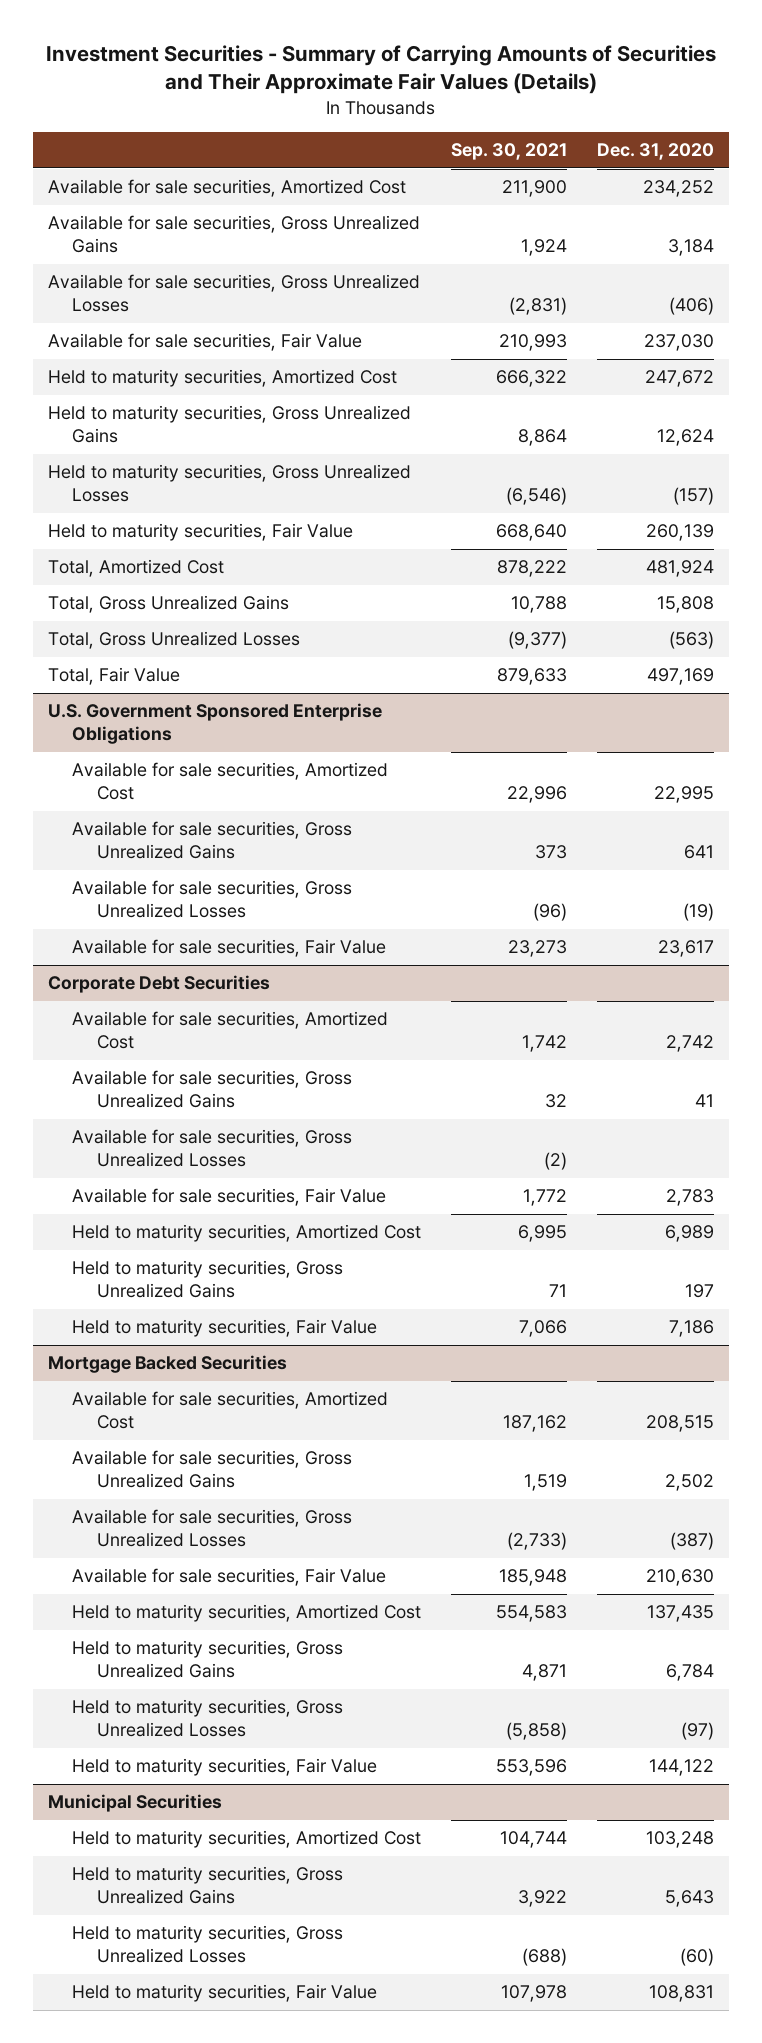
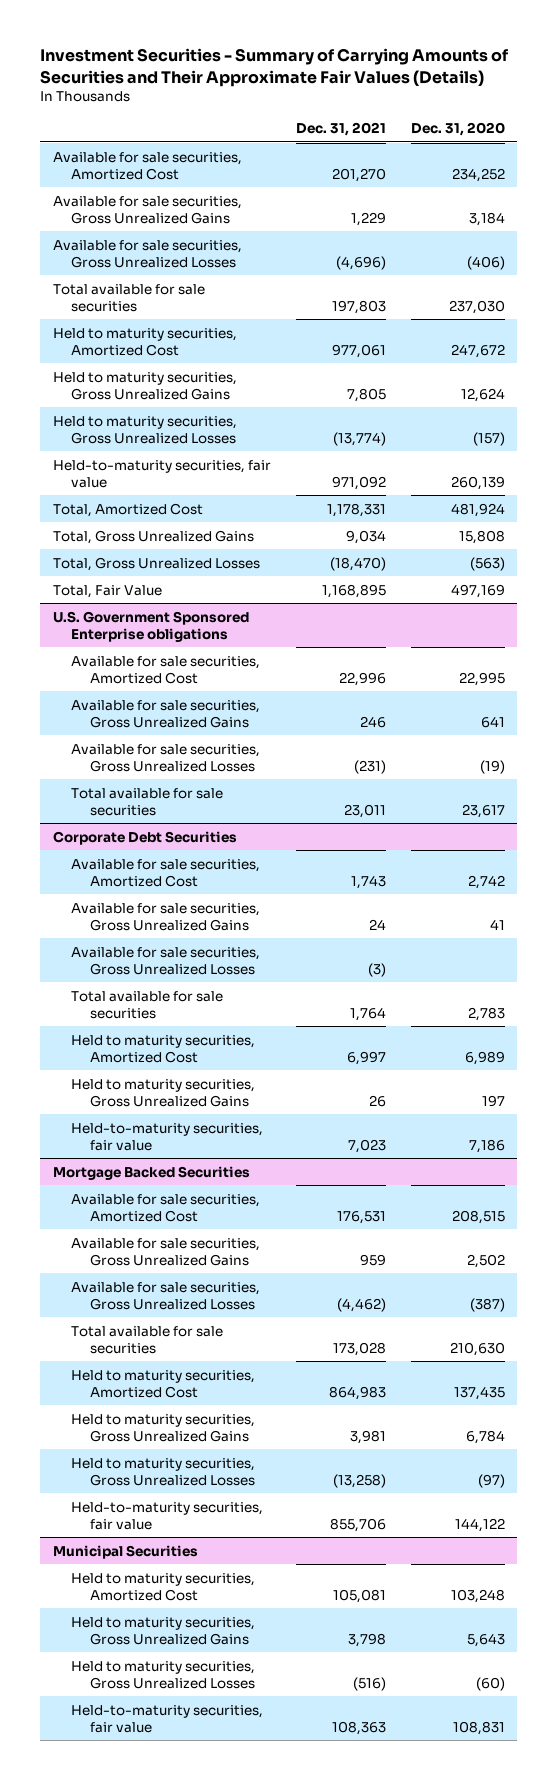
[451,143,568,161] Sep. 30, 2021 -> none
none -> [295,122,386,137] Dec. 31, 2021
[47,333,362,352] Available for sale securities, Fair Value -> [52,283,205,312] Total available for sale securities
[47,523,353,542] Held to maturity securities, Fair Value -> [52,459,271,488] Held-to-maturity securities, fair value
[47,703,382,745] U.S. Government Sponsored Enterprise Obligations -> [52,610,249,642] U.S. Government Sponsored Enterprise obligations
[72,939,387,958] Available for sale securities, Fair Value -> [71,787,224,816] Total available for sale securities
[72,1188,387,1207] Available for sale securities, Fair Value -> [71,990,224,1019] Total available for sale securities
[72,1319,378,1338] Held to maturity securities, Fair Value -> [71,1122,264,1151] Held-to-maturity securities, fair value
[72,1568,387,1587] Available for sale securities, Fair Value -> [71,1325,224,1354] Total available for sale securities
[72,1758,378,1777] Held to maturity securities, Fair Value -> [71,1501,264,1530] Held-to-maturity securities, fair value
[72,1984,378,2003] Held to maturity securities, Fair Value -> [71,1704,264,1733] Held-to-maturity securities, fair value

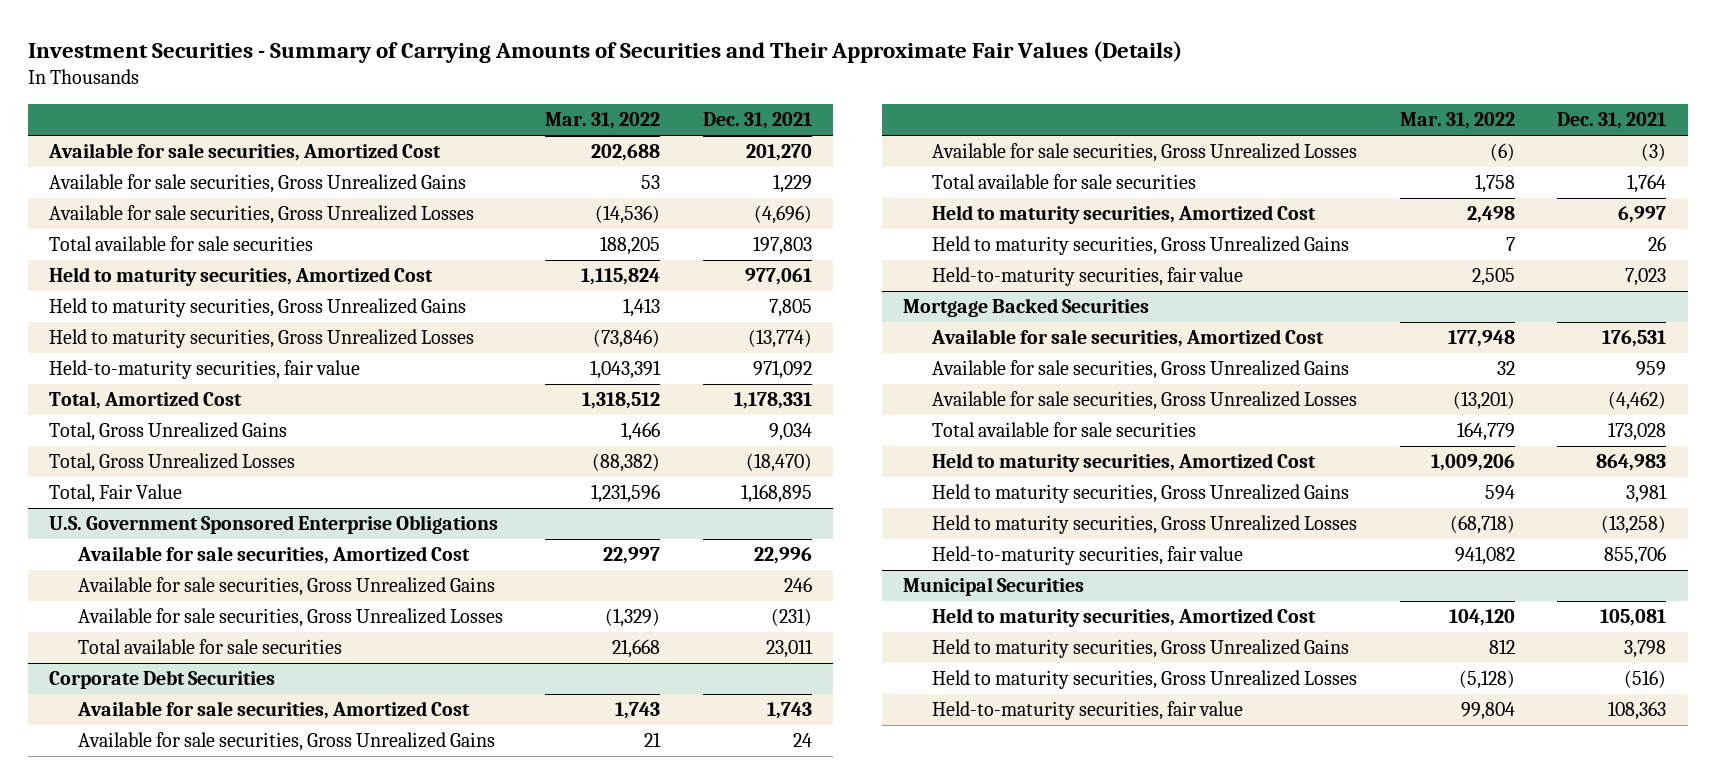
[410,122,505,137] Dec. 31, 2020 -> none
none -> [545,112,661,130] Mar. 31, 2022
[52,610,249,642] U.S. Government Sponsored Enterprise obligations -> [48,515,498,535] U.S. Government Sponsored Enterprise Obligations

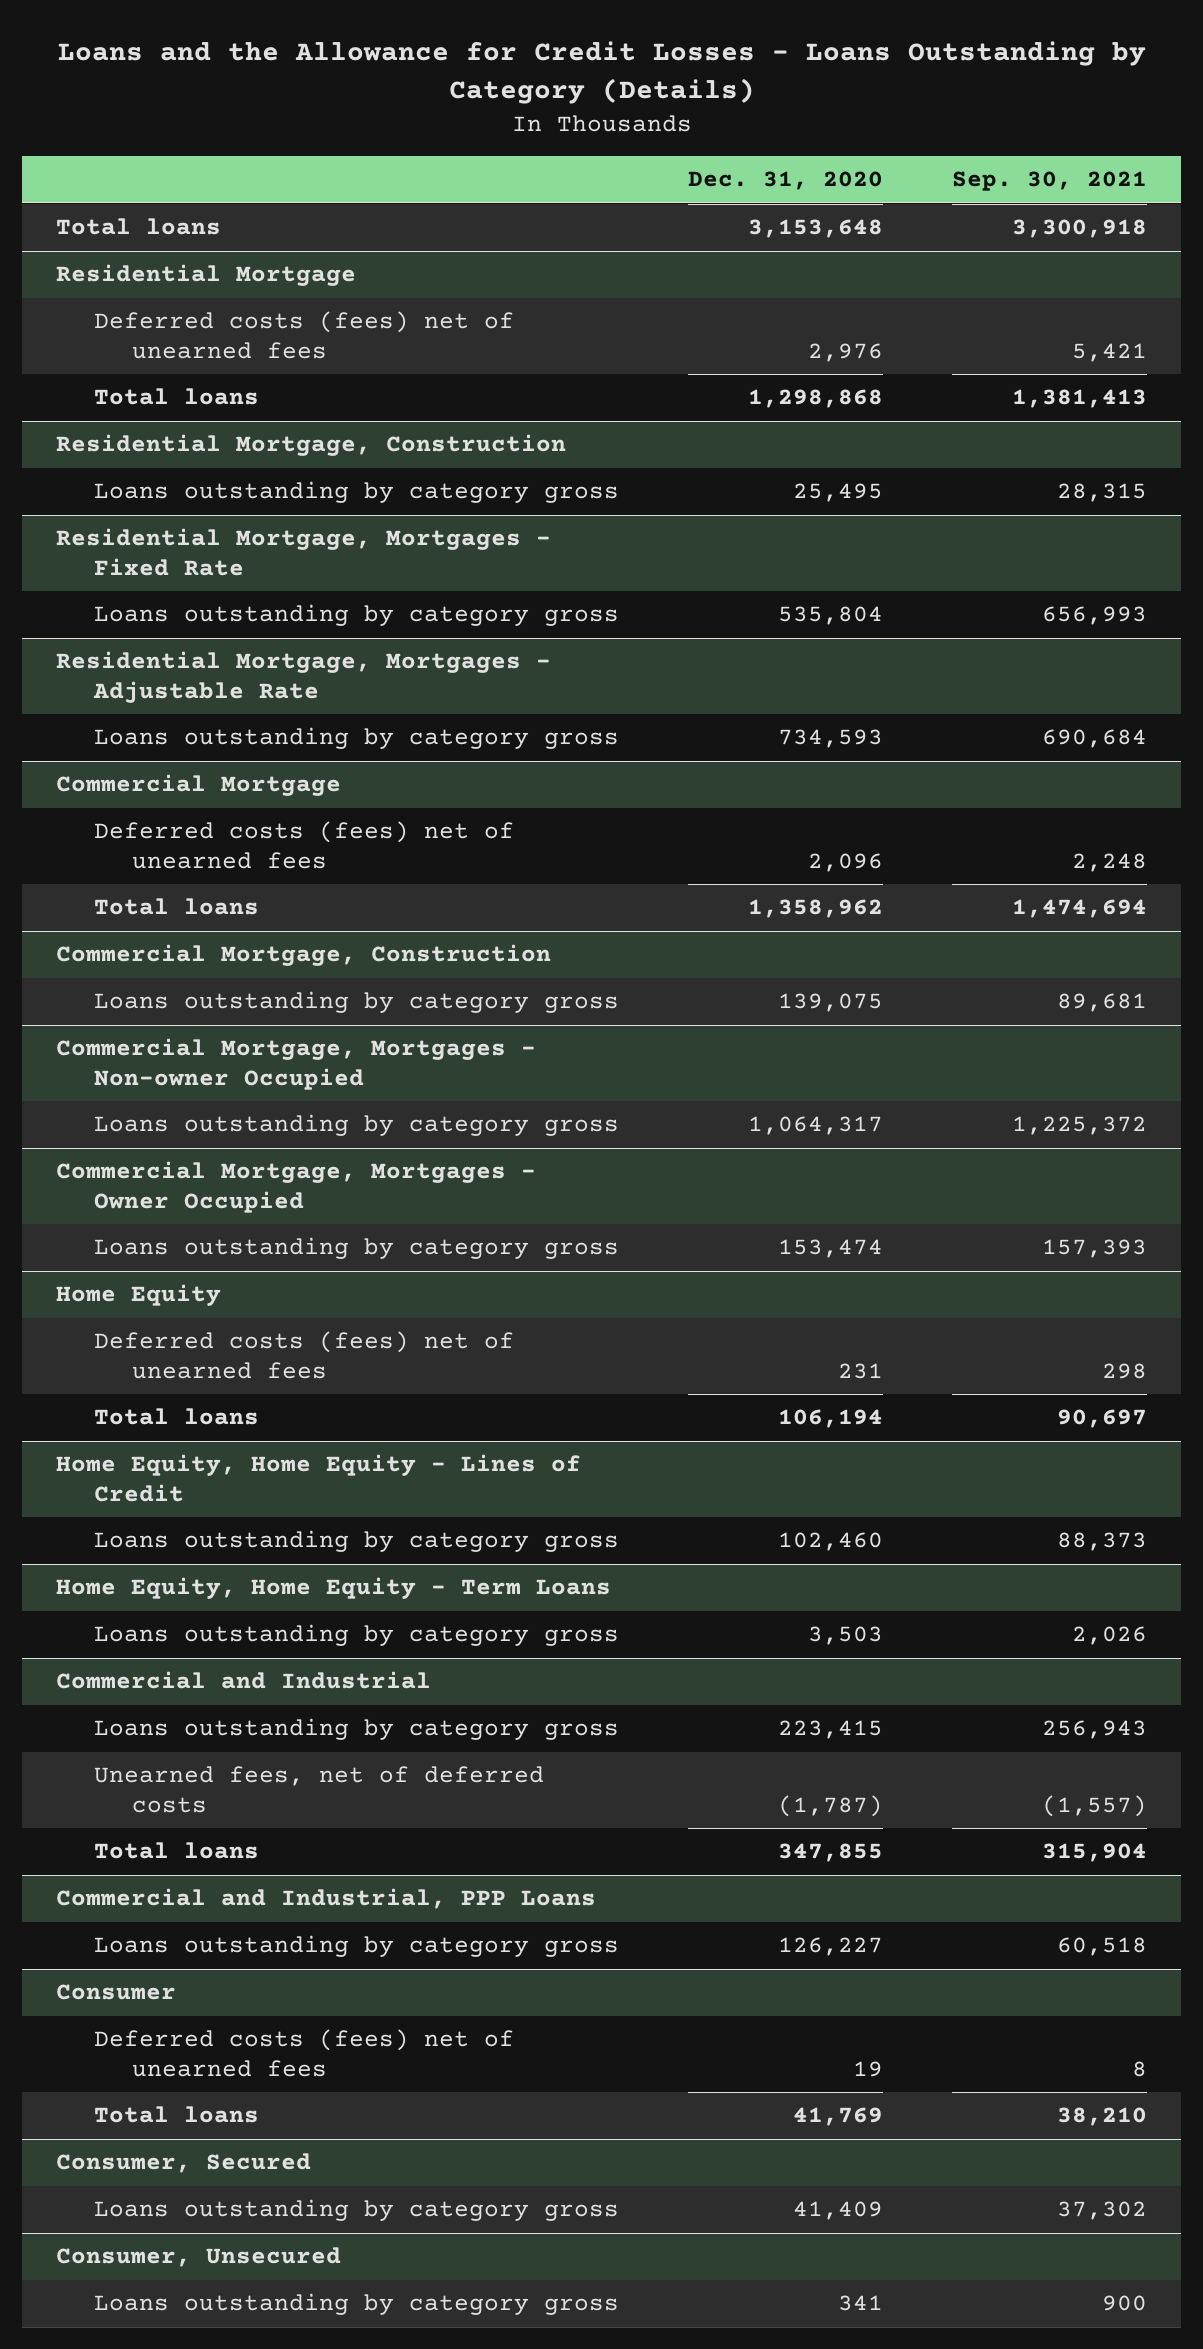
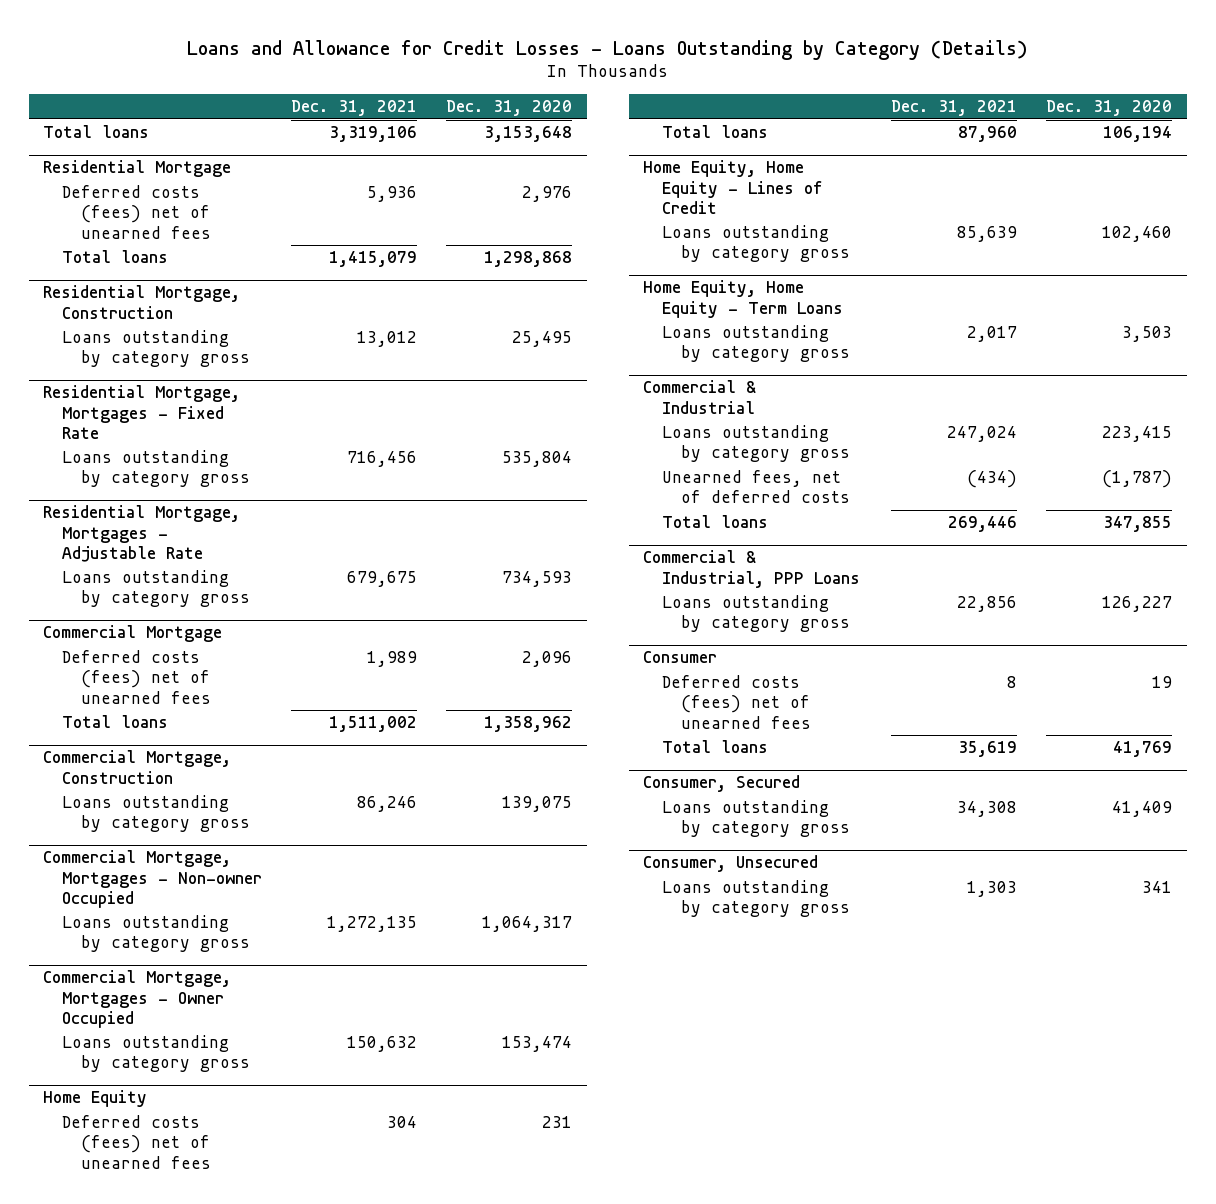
[57,41,1146,105] Loans and the Allowance for Credit Losses - Loans Outstanding by Category (Details) -> [186,39,1028,60] Loans and Allowance for Credit Losses - Loans Outstanding by Category (Details)
[951,171,1147,192] Sep. 30, 2021 -> none
none -> [291,100,418,117] Dec. 31, 2021
[56,1671,432,1690] Commercial and Industrial -> [643,380,757,414] Commercial & Industrial
[56,1888,597,1910] Commercial and Industrial, PPP Loans -> [643,550,861,588] Commercial & Industrial, PPP Loans

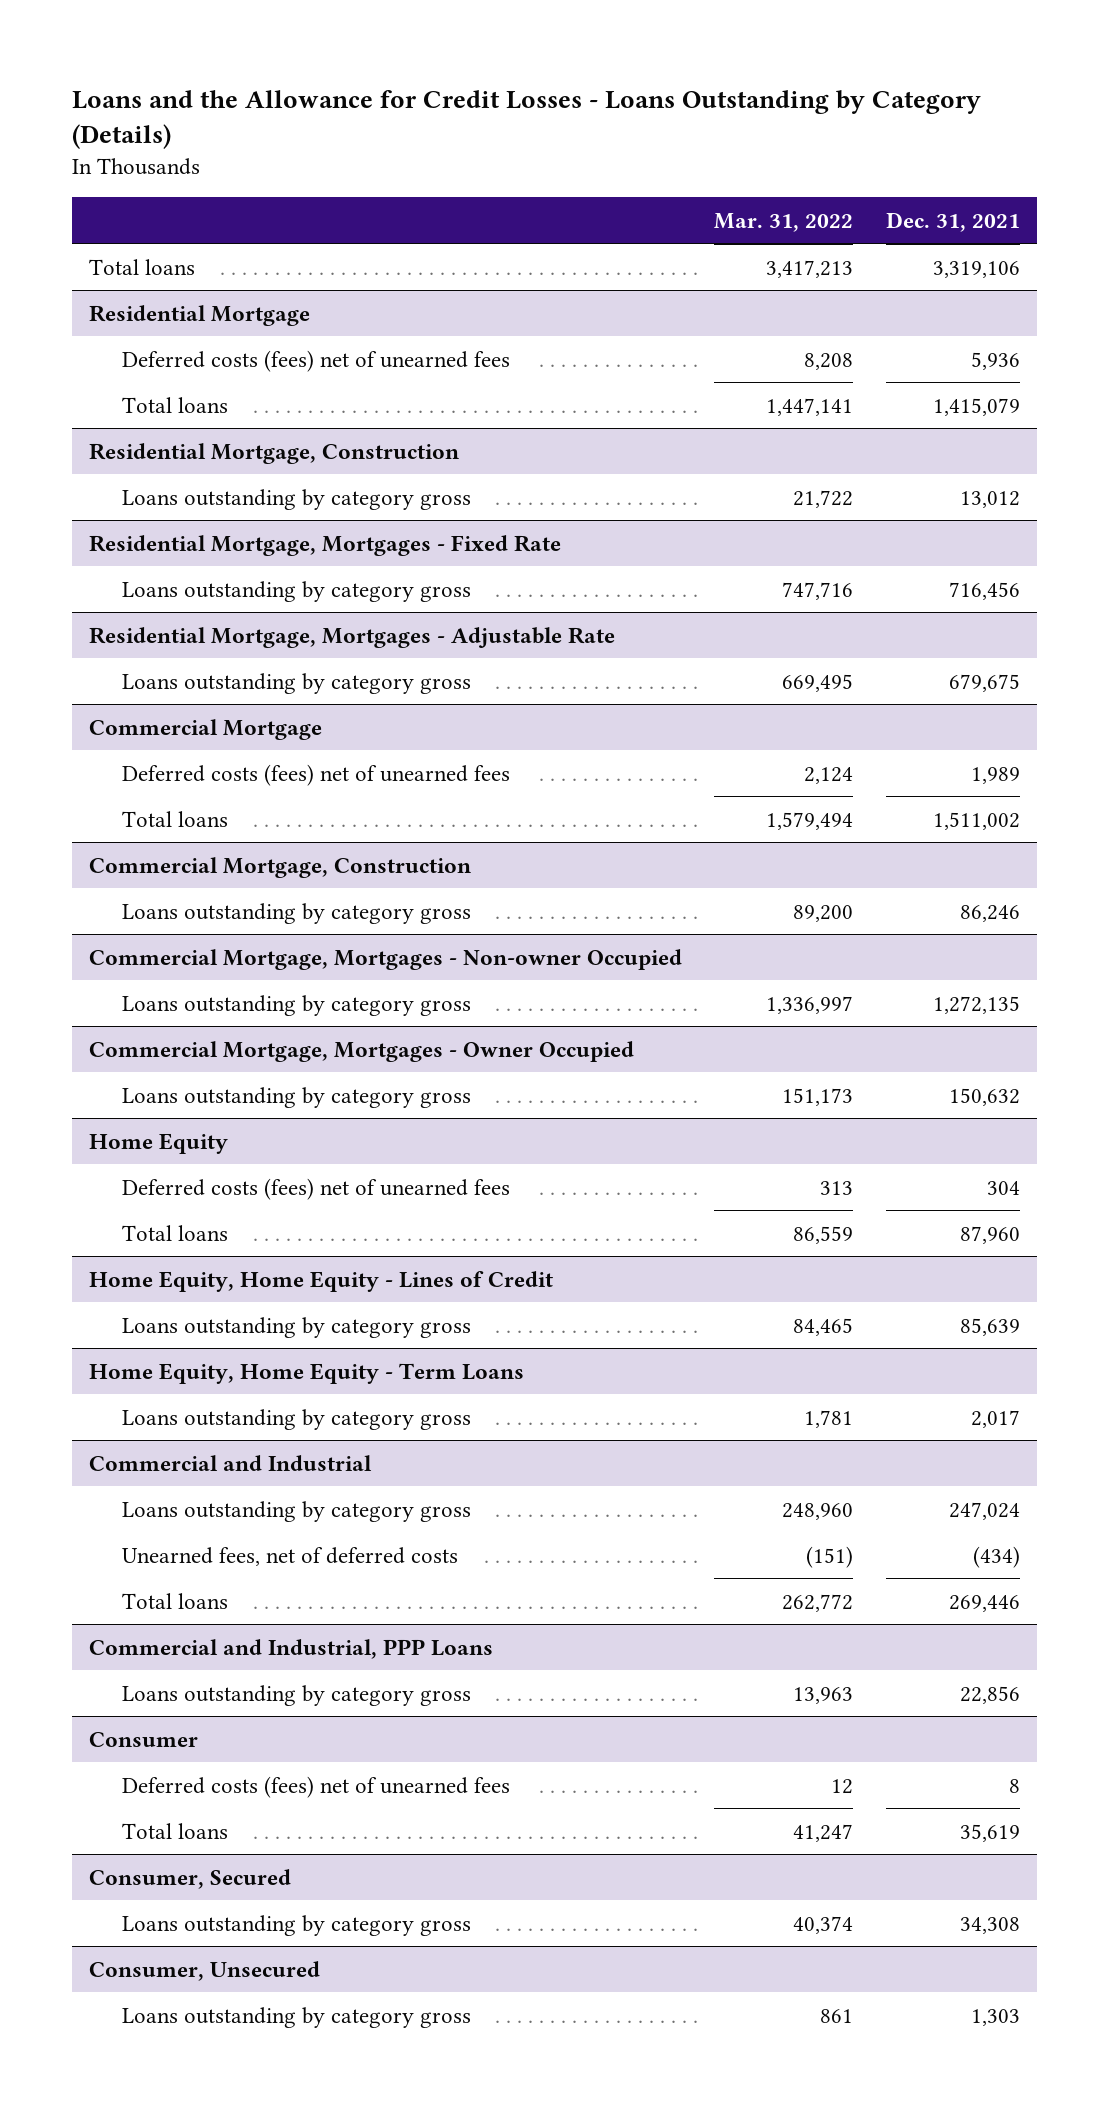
[186,39,1028,60] Loans and Allowance for Credit Losses - Loans Outstanding by Category (Details) -> [72,89,982,150] Loans and the Allowance for Credit Losses - Loans Outstanding by Category (Details)
[446,100,573,117] Dec. 31, 2020 -> none
none -> [714,212,854,232] Mar. 31, 2022
[643,380,757,414] Commercial & Industrial -> [88,1454,372,1471] Commercial and Industrial
[643,550,861,588] Commercial & Industrial, PPP Loans -> [88,1638,493,1659] Commercial and Industrial, PPP Loans

